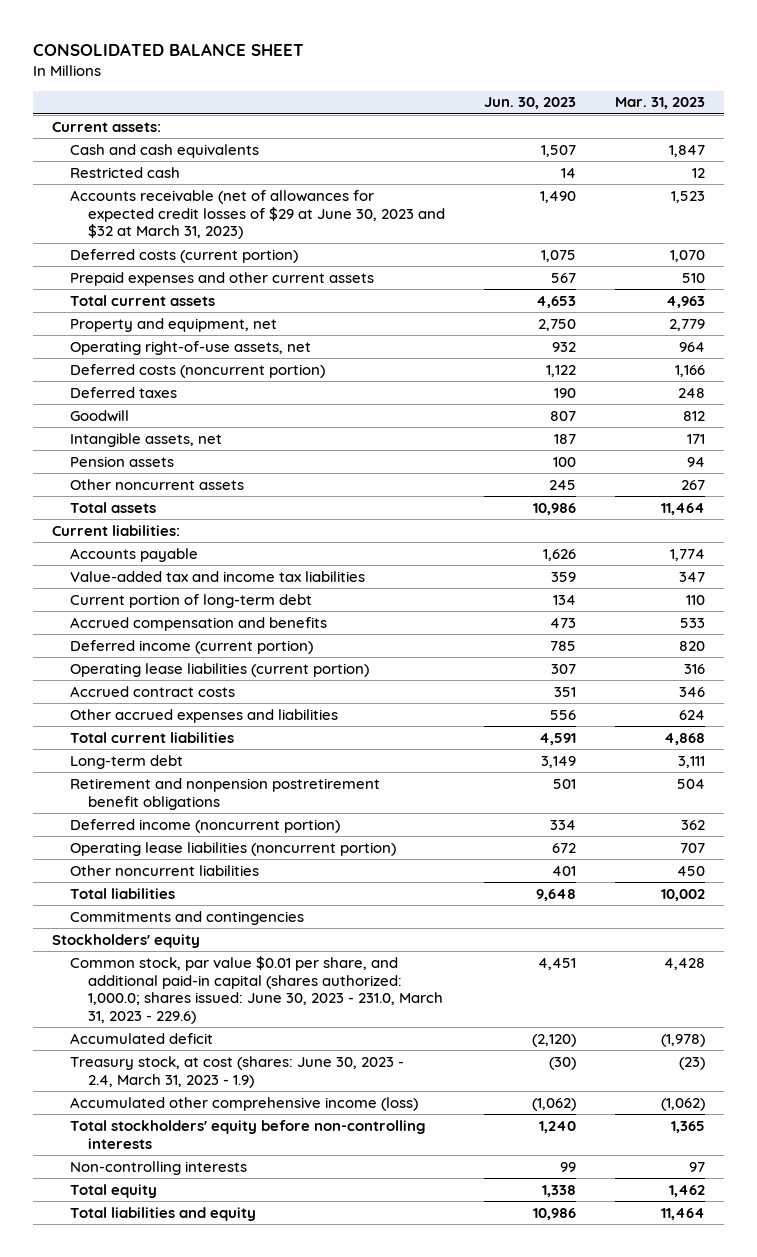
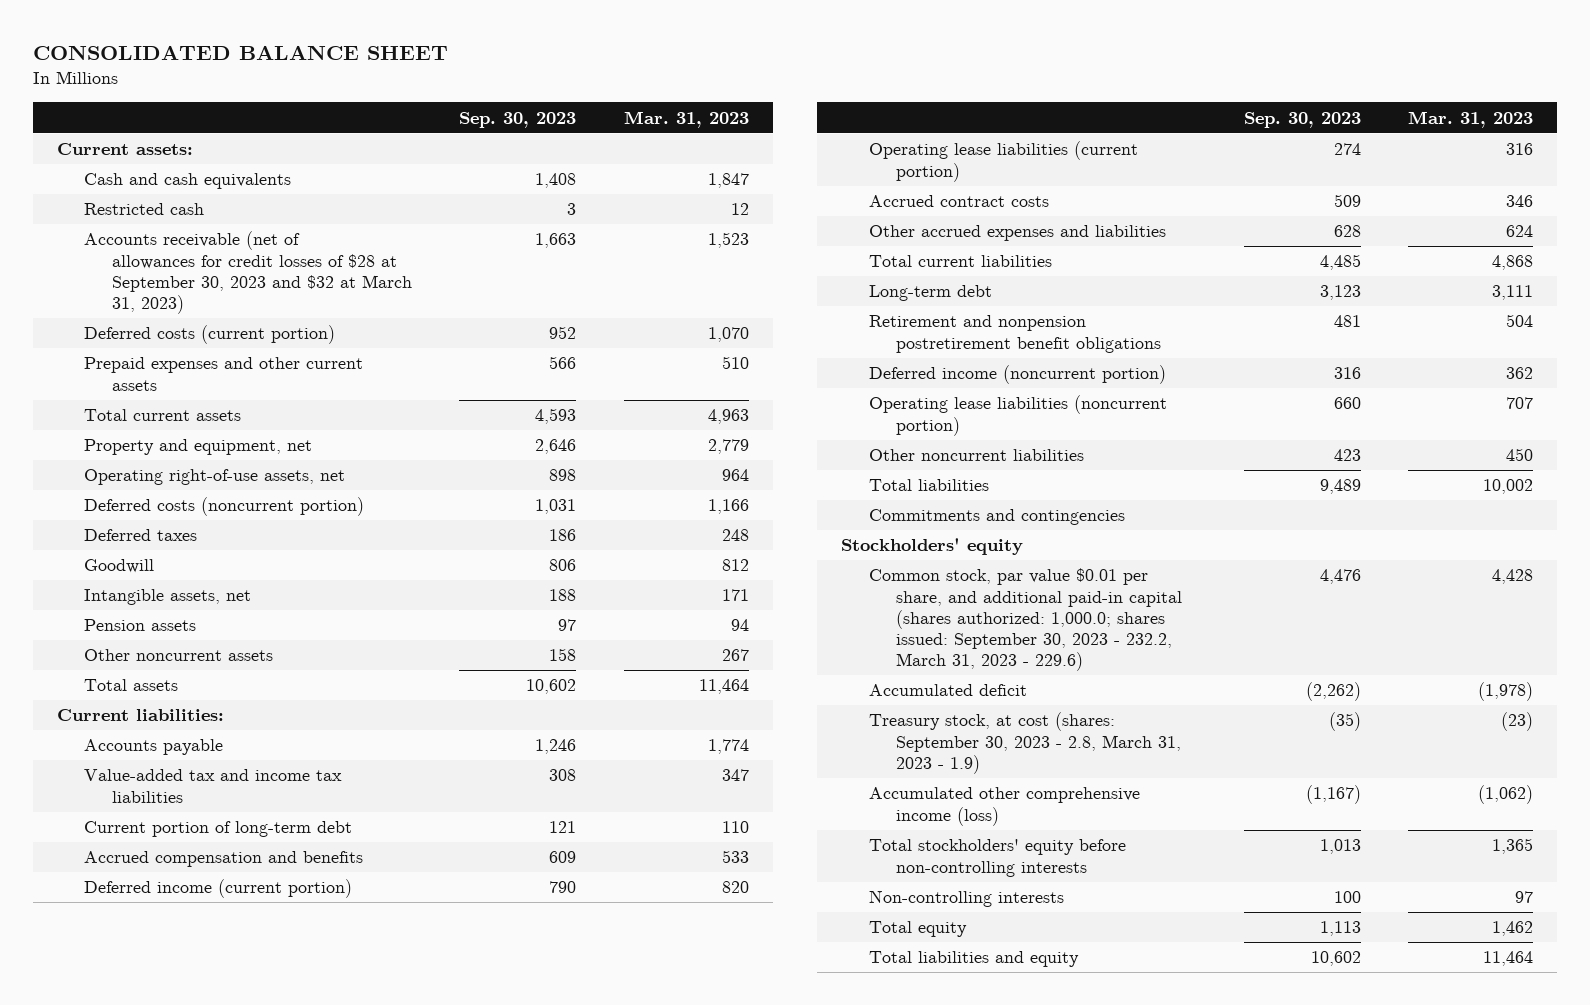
[483,97,576,110] Jun. 30, 2023 -> none
none -> [459,111,577,128] Sep. 30, 2023
[70,189,445,240] Accounts receivable (net of allowances for expected credit losses of $29 at June 30, 2023 and $32 at March 31, 2023) -> [84,231,412,314] Accounts receivable (net of allowances for credit losses of $28 at September 30, 2023 and $32 at March 31, 2023)
[70,955,443,1024] Common stock, par value $0.01 per share, and additional paid-in capital (shares authorized: 1,000.0; shares issued: June 30, 2023 - 231.0, March 31, 2023 - 229.6) -> [868,568,1183,671] Common stock, par value $0.01 per share, and additional paid-in capital (shares authorized: 1,000.0; shares issued: September 30, 2023 - 232.2, March 31, 2023 - 229.6)
[70,1055,405,1088] Treasury stock, at cost (shares: June 30, 2023 - 2.4, March 31, 2023 - 1.9) -> [868,712,1182,774] Treasury stock, at cost (shares: September 30, 2023 - 2.8, March 31, 2023 - 1.9)

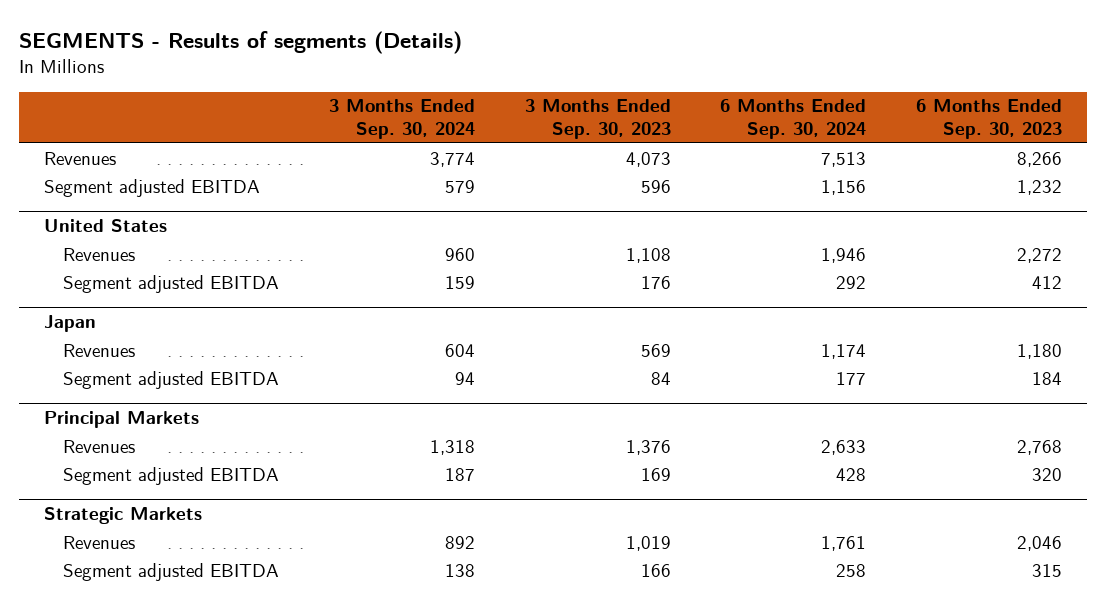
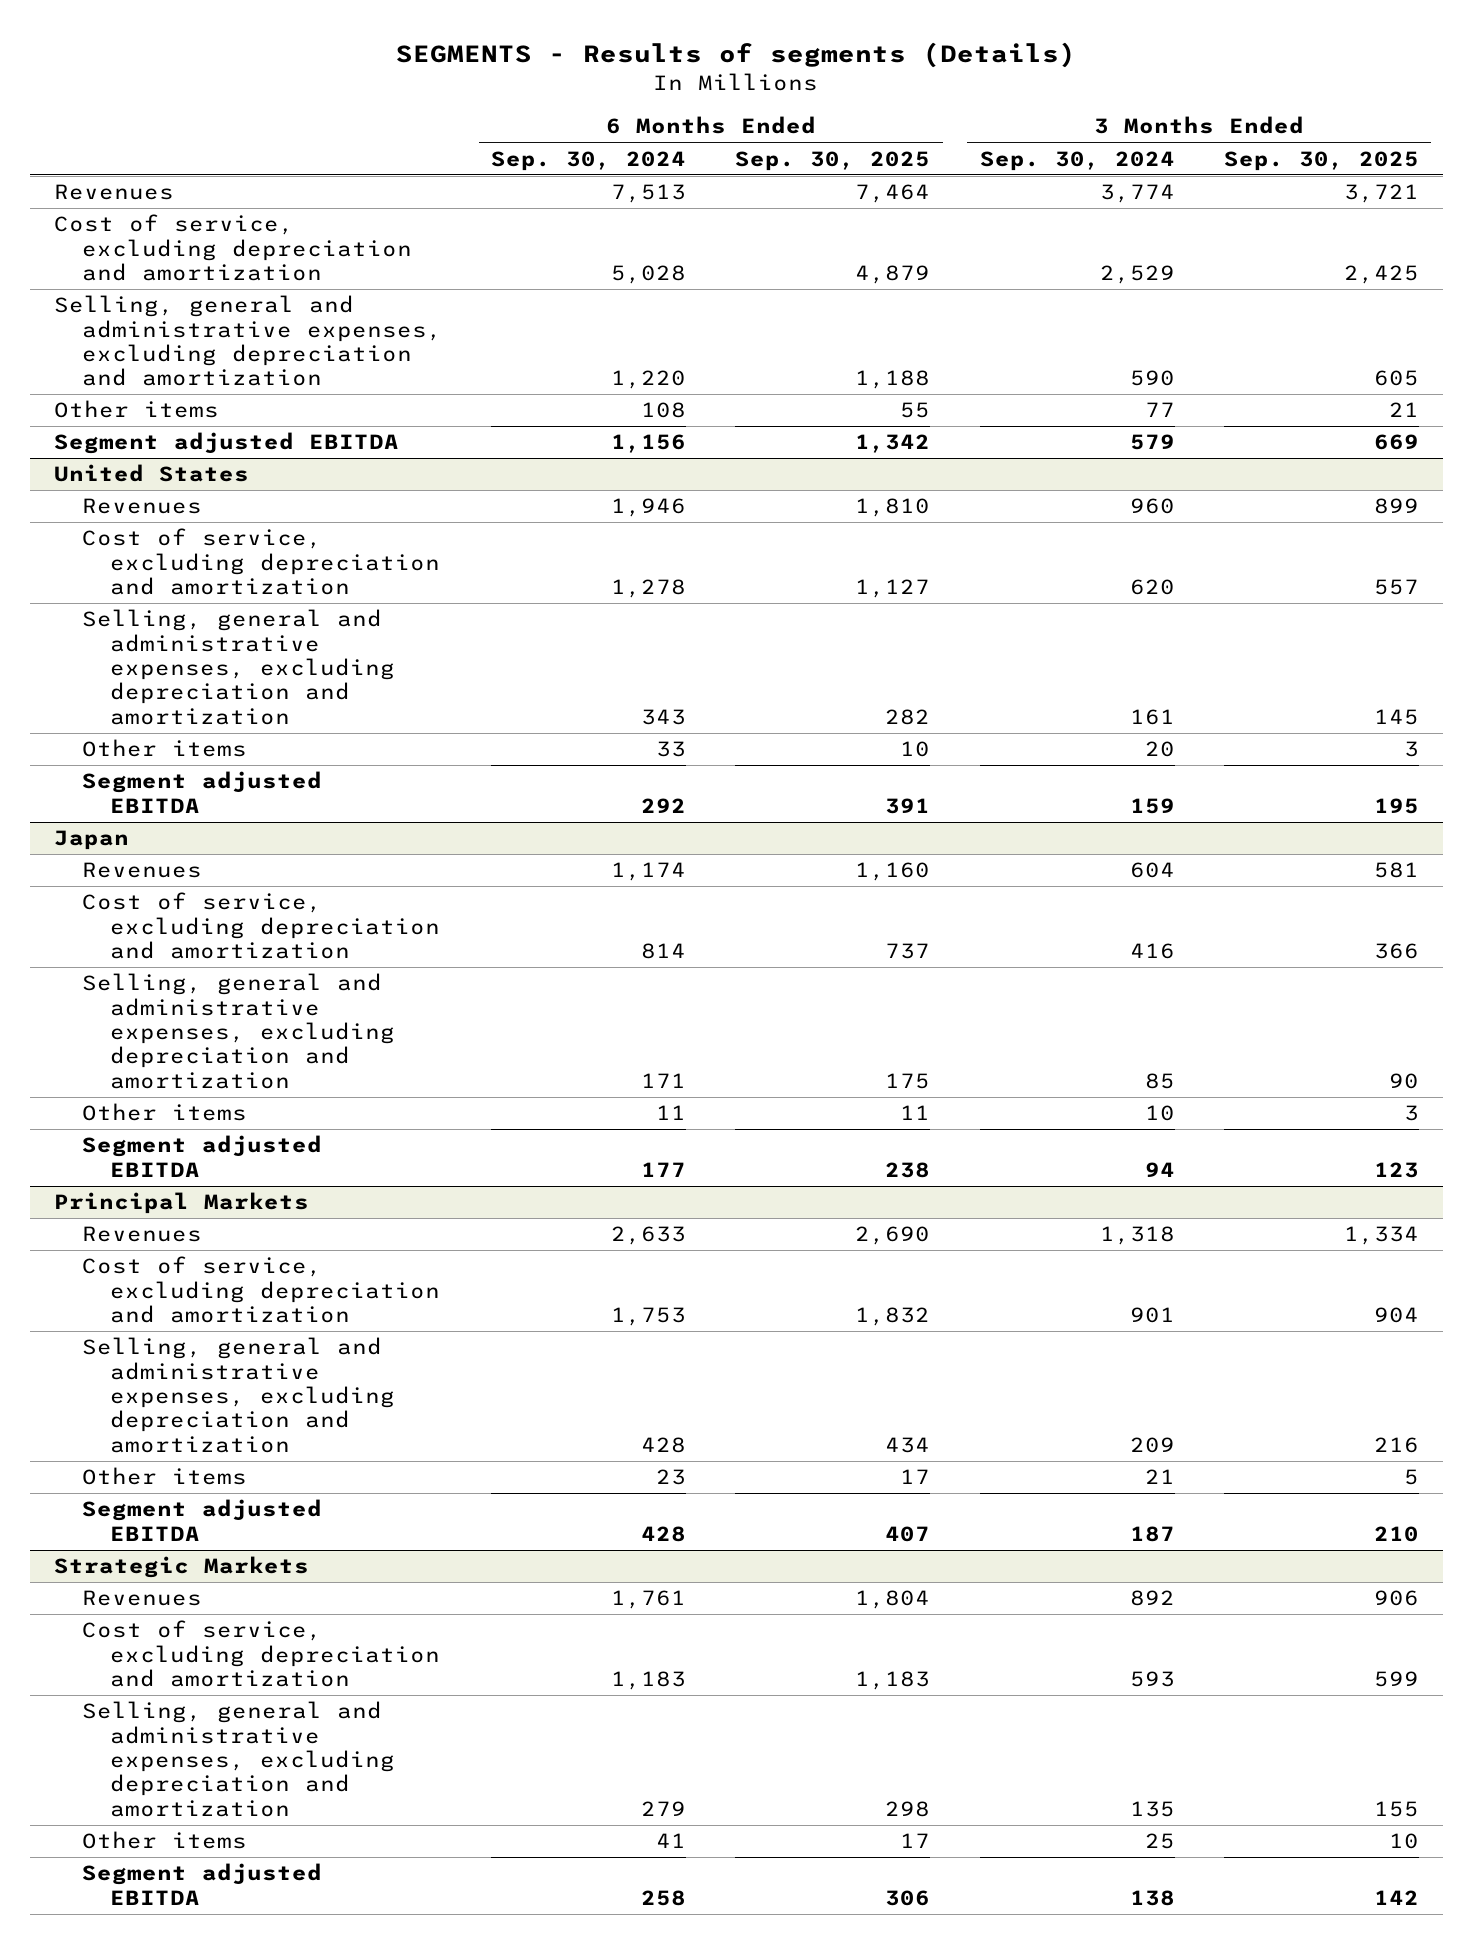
[524,99,671,140] 3 Months Ended Sep. 30, 2023 -> none
[915,99,1062,140] 6 Months Ended Sep. 30, 2023 -> none
none -> [735,150,931,171] Sep. 30, 2025
none -> [1223,150,1419,171] Sep. 30, 2025
none -> [54,214,413,281] Cost of service, excluding depreciation and amortization
none -> [54,295,443,387] Selling, general and administrative expenses, excluding depreciation and amortization
none -> [54,400,220,419] Other items
none -> [82,528,441,595] Cost of service, excluding depreciation and amortization
none -> [82,609,396,725] Selling, general and administrative expenses, excluding depreciation and amortization
none -> [82,739,248,758] Other items
none -> [82,892,441,959] Cost of service, excluding depreciation and amortization
none -> [82,973,396,1089] Selling, general and administrative expenses, excluding depreciation and amortization
none -> [82,1103,248,1122] Other items
none -> [82,1256,441,1323] Cost of service, excluding depreciation and amortization
none -> [82,1337,396,1453] Selling, general and administrative expenses, excluding depreciation and amortization
none -> [82,1467,248,1486] Other items
none -> [82,1620,441,1687] Cost of service, excluding depreciation and amortization
none -> [82,1701,396,1817] Selling, general and administrative expenses, excluding depreciation and amortization
none -> [82,1831,248,1850] Other items

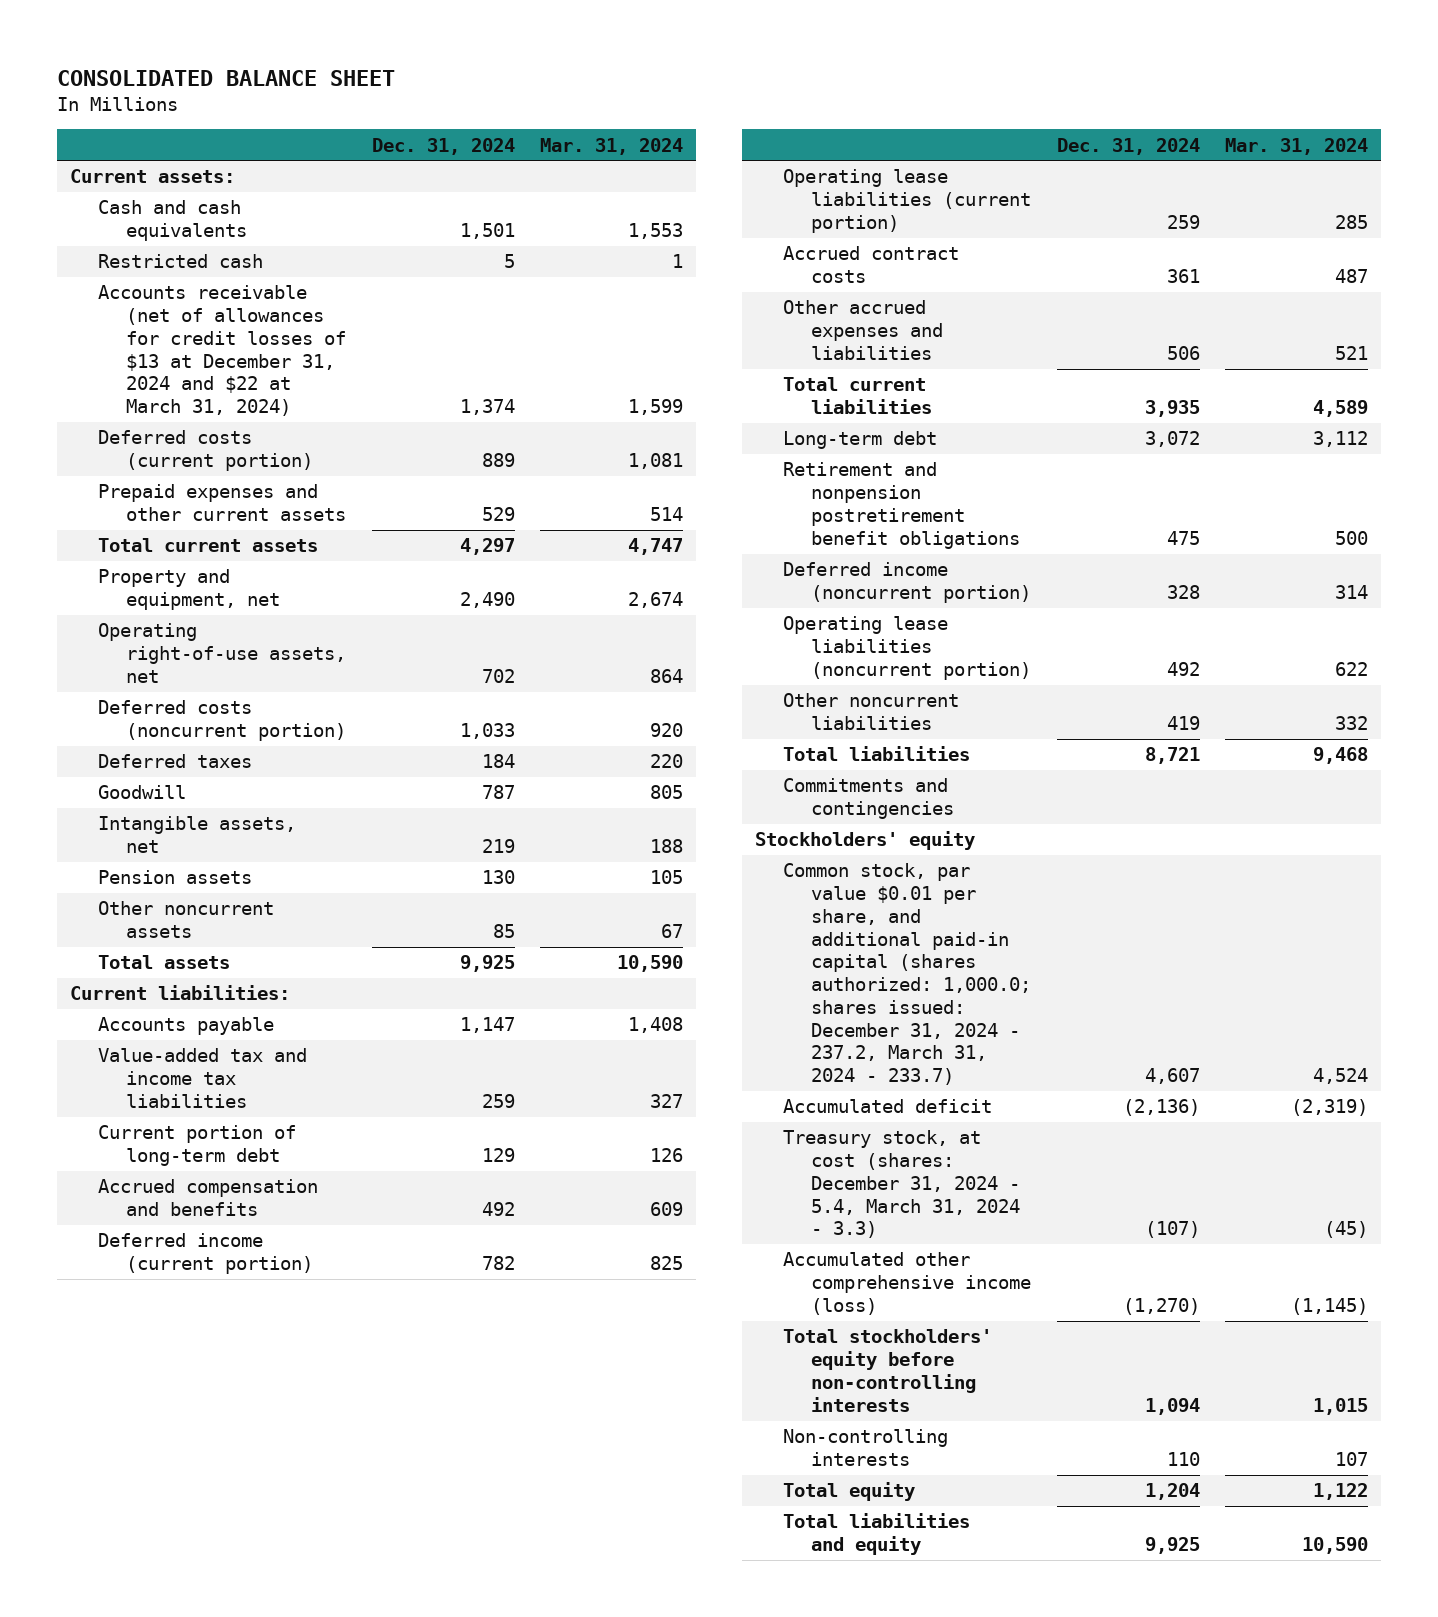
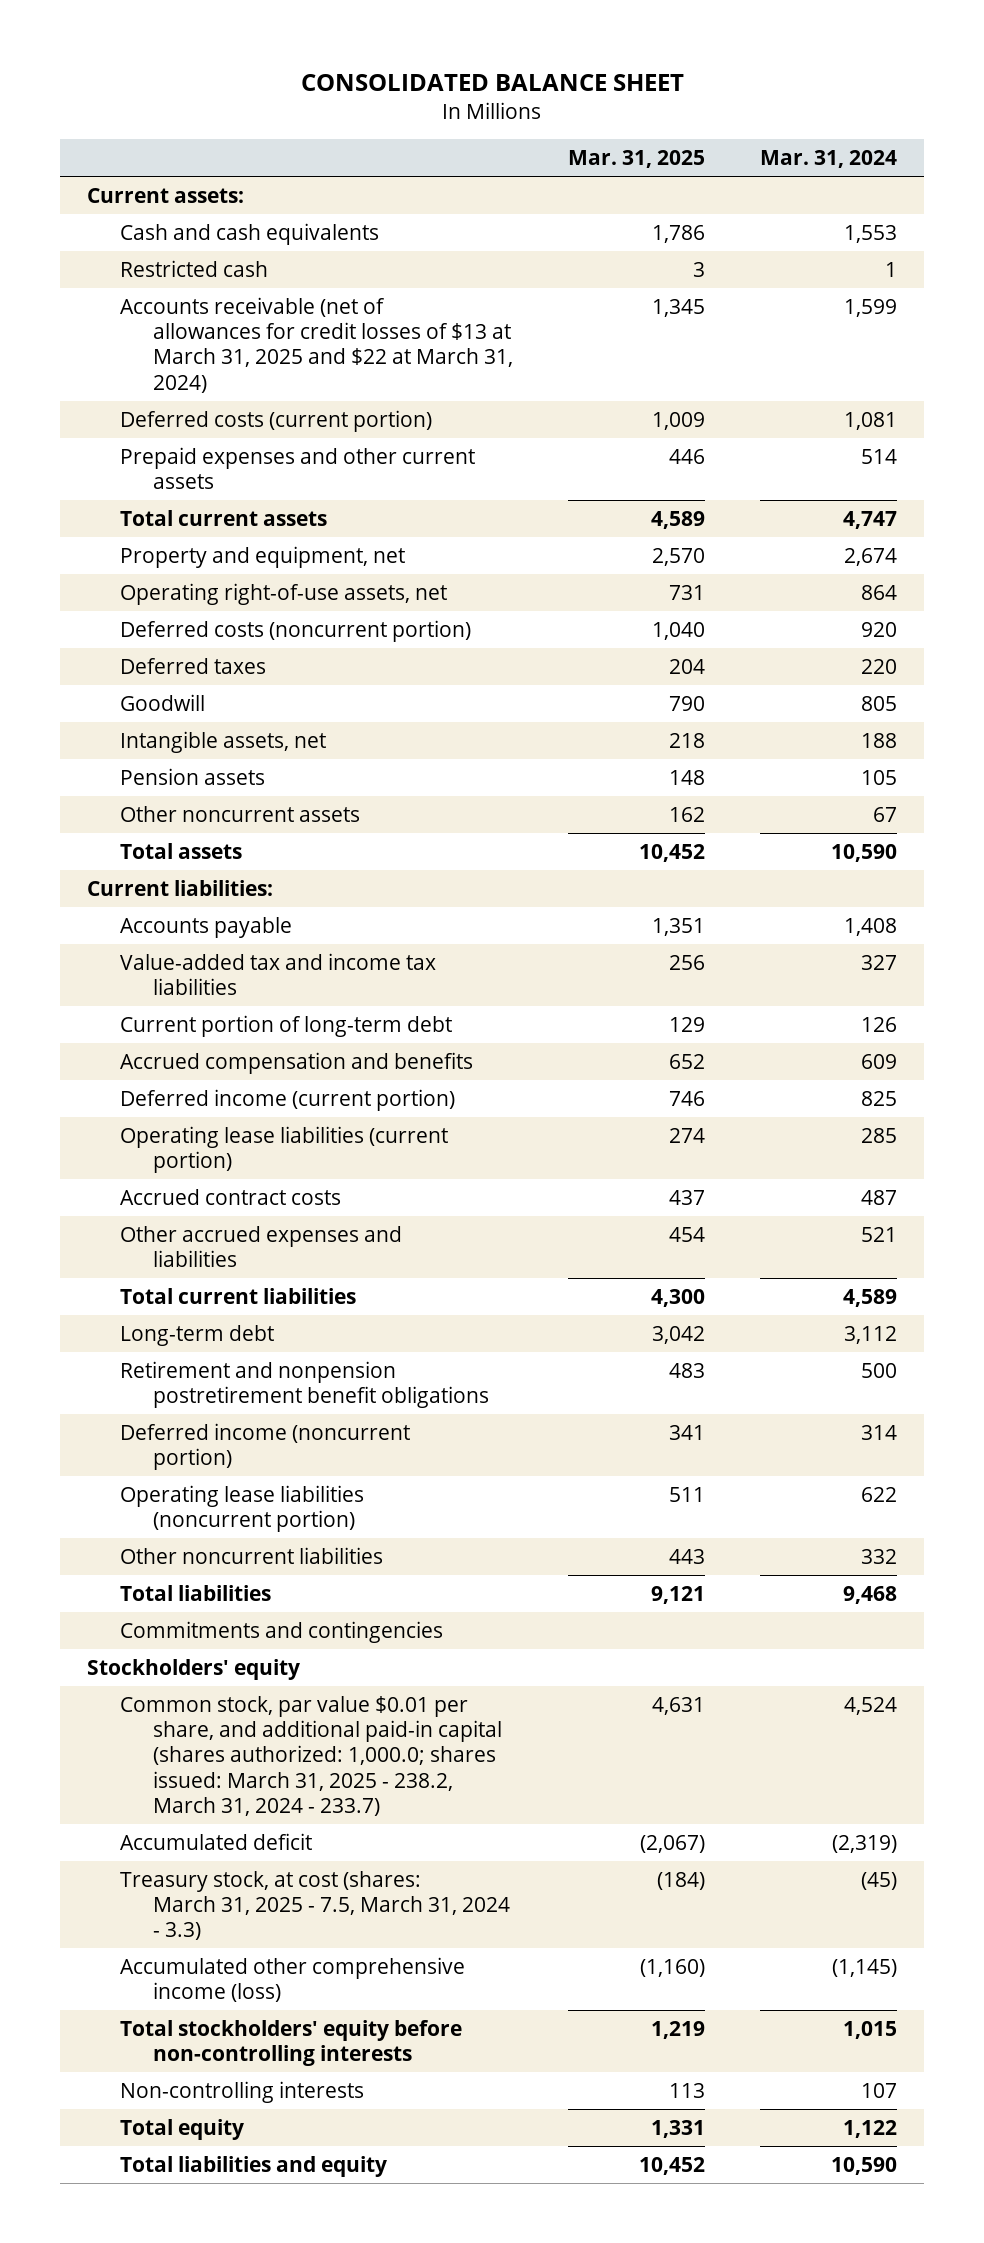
[371,137,515,155] Dec. 31, 2024 -> none
none -> [567,150,705,169] Mar. 31, 2025
[98,285,347,417] Accounts receivable (net of allowances for credit losses of $13 at December 31, 2024 and $22 at March 31, 2024) -> [119,296,513,393] Accounts receivable (net of allowances for credit losses of $13 at March 31, 2025 and $22 at March 31, 2024)
[783,863,1032,1086] Common stock, par value $0.01 per share, and additional paid-in capital (shares authorized: 1,000.0; shares issued: December 31, 2024 - 237.2, March 31, 2024 - 233.7) -> [119,1695,502,1816] Common stock, par value $0.01 per share, and additional paid-in capital (shares authorized: 1,000.0; shares issued: March 31, 2025 - 238.2, March 31, 2024 - 233.7)
[783,1130,1021,1239] Treasury stock, at cost (shares: December 31, 2024 - 5.4, March 31, 2024 - 3.3) -> [119,1870,510,1941] Treasury stock, at cost (shares: March 31, 2025 - 7.5, March 31, 2024 - 3.3)

